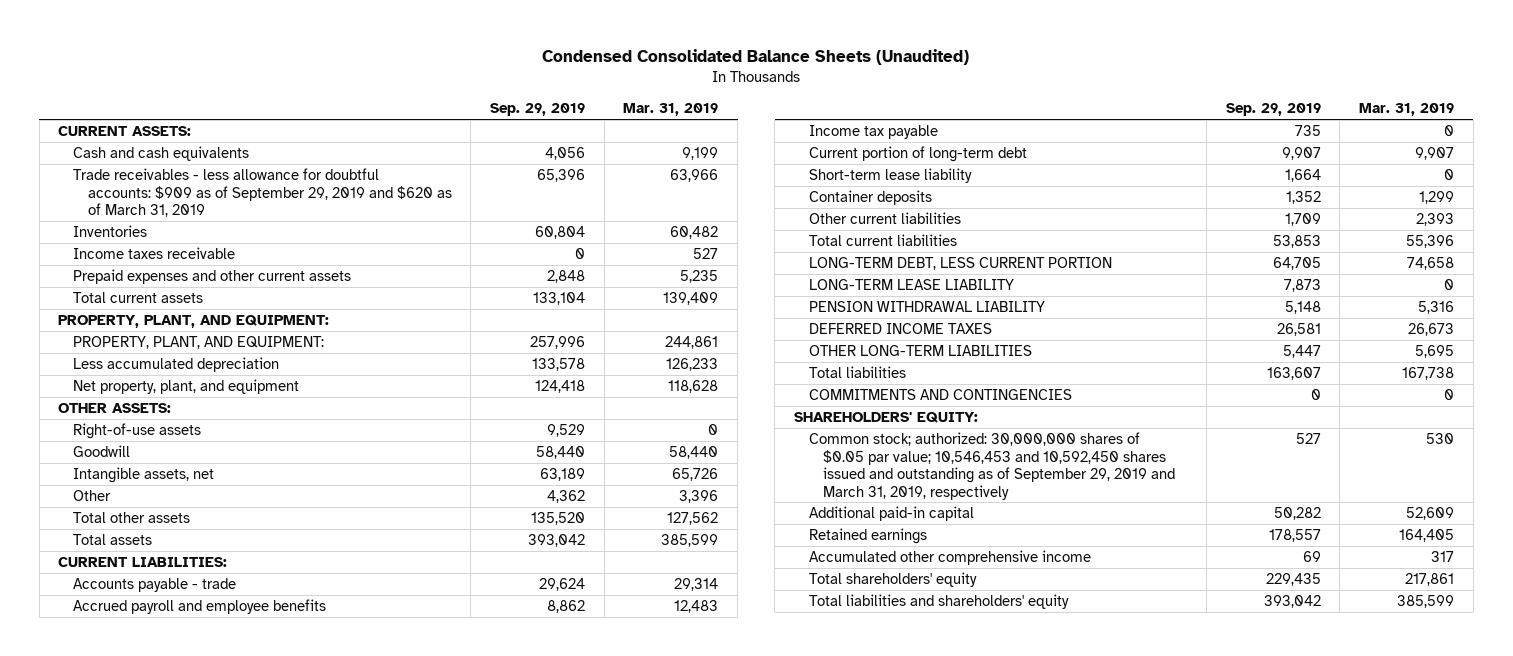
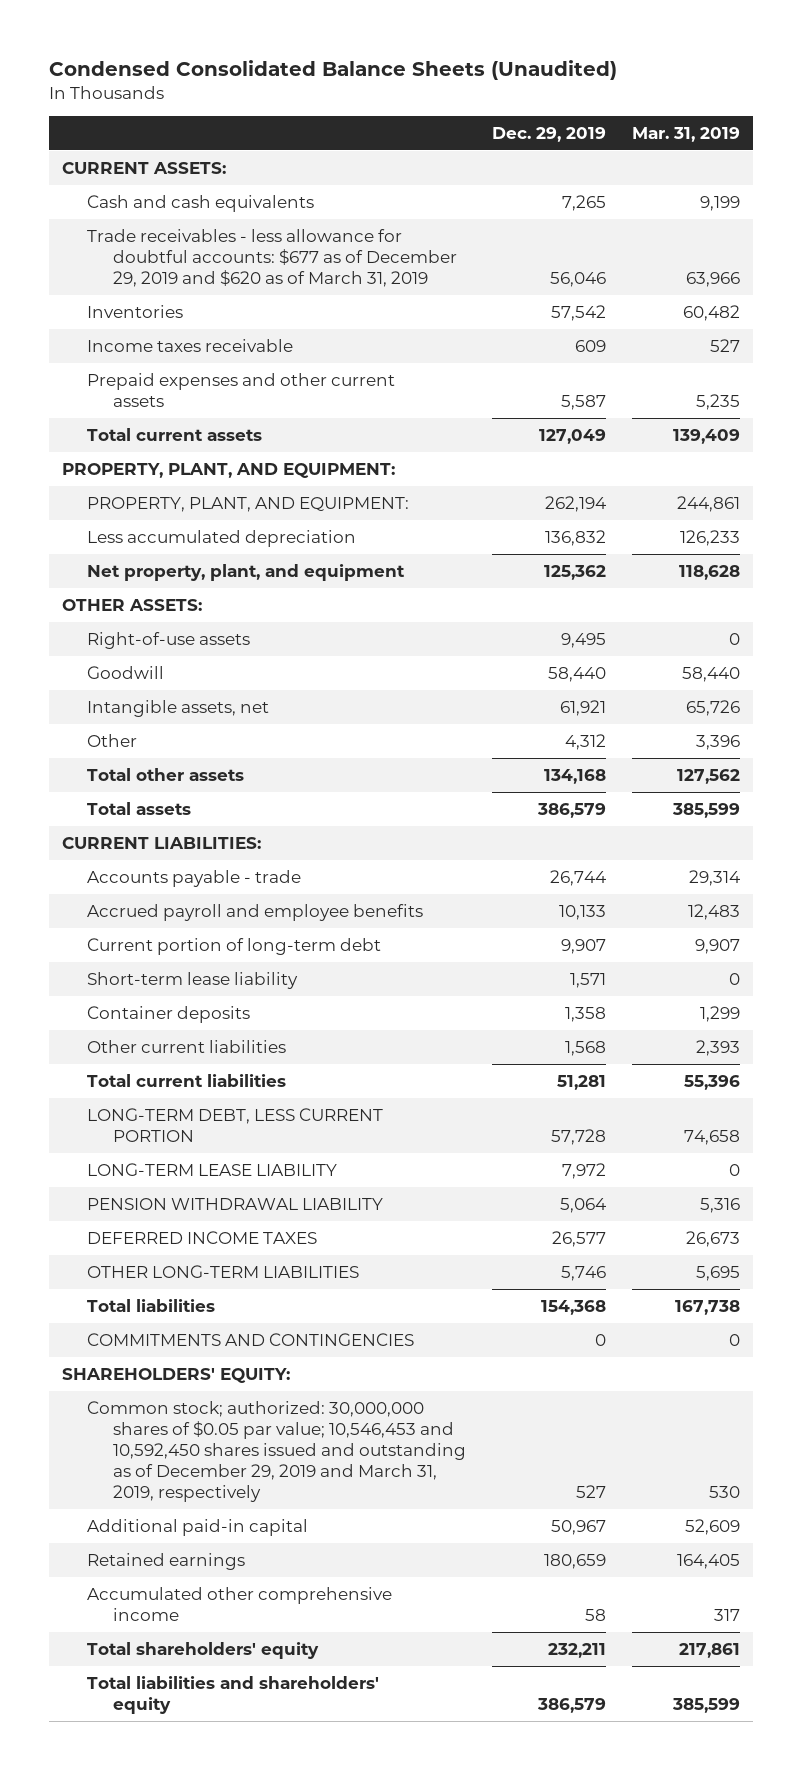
[490,103,586,117] Sep. 29, 2019 -> none
none -> [491,127,606,143] Dec. 29, 2019
[73,167,452,218] Trade receivables - less allowance for doubtful accounts: $909 as of September 29, 2019 and $620 as of March 31, 2019 -> [87,228,457,287] Trade receivables - less allowance for doubtful accounts: $677 as of December 29, 2019 and $620 as of March 31, 2019
[808,124,938,139] Income tax payable -> none
[808,431,1176,500] Common stock; authorized: 30,000,000 shares of $0.05 par value; 10,546,453 and 10,592,450 shares issued and outstanding as of September 29, 2019 and March 31, 2019, respectively -> [87,1400,466,1502] Common stock; authorized: 30,000,000 shares of $0.05 par value; 10,546,453 and 10,592,450 shares issued and outstanding as of December 29, 2019 and March 31, 2019, respectively

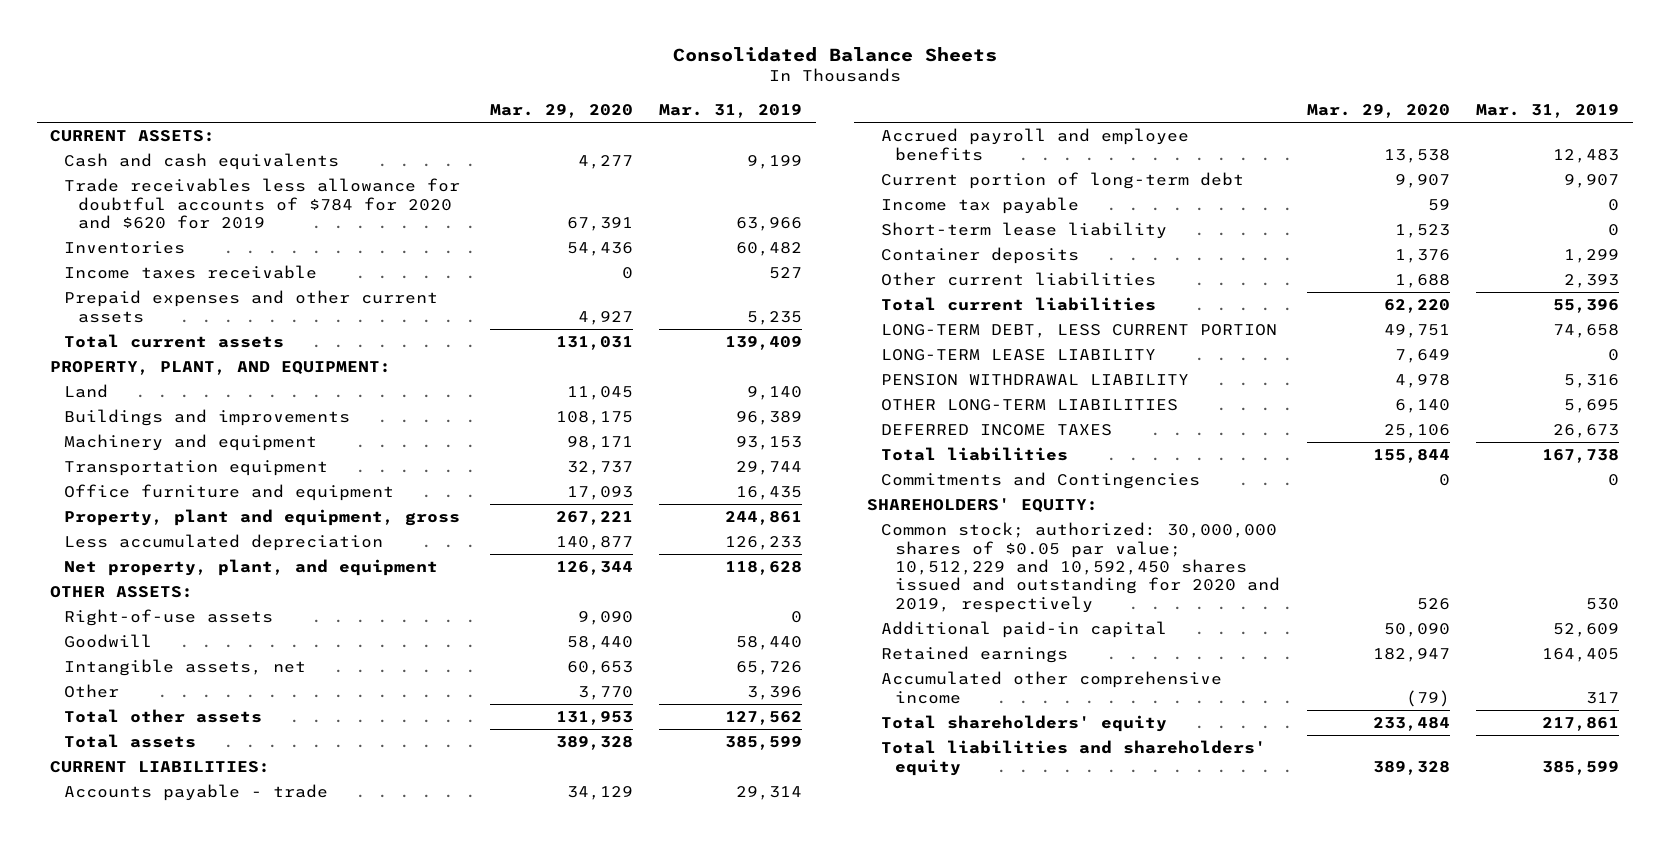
[48,59,617,80] Condensed Consolidated Balance Sheets (Unaudited) -> [672,46,997,62] Consolidated Balance Sheets
[491,127,606,143] Dec. 29, 2019 -> none
none -> [489,103,633,118] Mar. 29, 2020
[87,228,457,287] Trade receivables - less allowance for doubtful accounts: $677 as of December 29, 2019 and $620 as of March 31, 2019 -> [64,178,461,229] Trade receivables less allowance for doubtful accounts of $784 for 2020 and $620 for 2019
none -> [64,384,109,399] Land
none -> [64,409,351,427] Buildings and improvements
none -> [64,434,318,452] Machinery and equipment
none -> [64,460,329,477] Transportation equipment
none -> [64,484,395,502] Office furniture and equipment
[87,496,410,512] PROPERTY, PLANT, AND EQUIPMENT: -> [64,509,461,527] Property, plant and equipment, gross
none -> [881,197,1080,215] Income tax payable
[87,1230,318,1244] DEFERRED INCOME TAXES -> [881,424,1113,437] DEFERRED INCOME TAXES
[87,1332,415,1346] COMMITMENTS AND CONTINGENCIES -> [881,472,1201,490] Commitments and Contingencies
[87,1400,466,1502] Common stock; authorized: 30,000,000 shares of $0.05 par value; 10,546,453 and 10,592,450 shares issued and outstanding as of December 29, 2019 and March 31, 2019, respectively -> [881,522,1280,613] Common stock; authorized: 30,000,000 shares of $0.05 par value; 10,512,229 and 10,592,450 shares issued and outstanding for 2020 and 2019, respectively

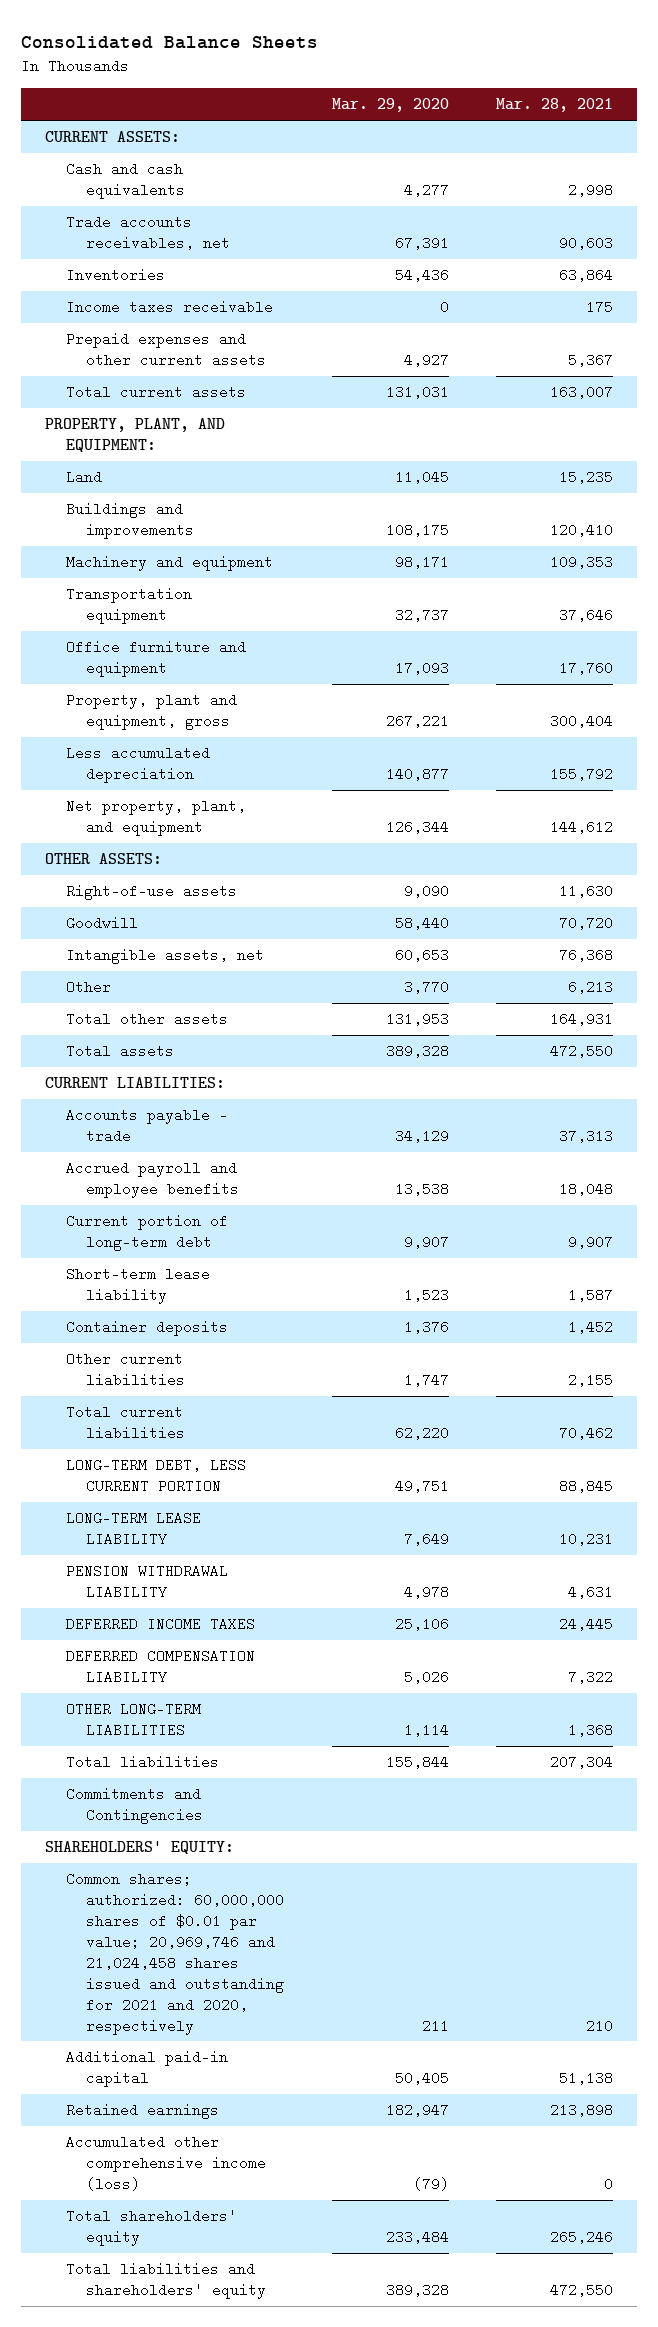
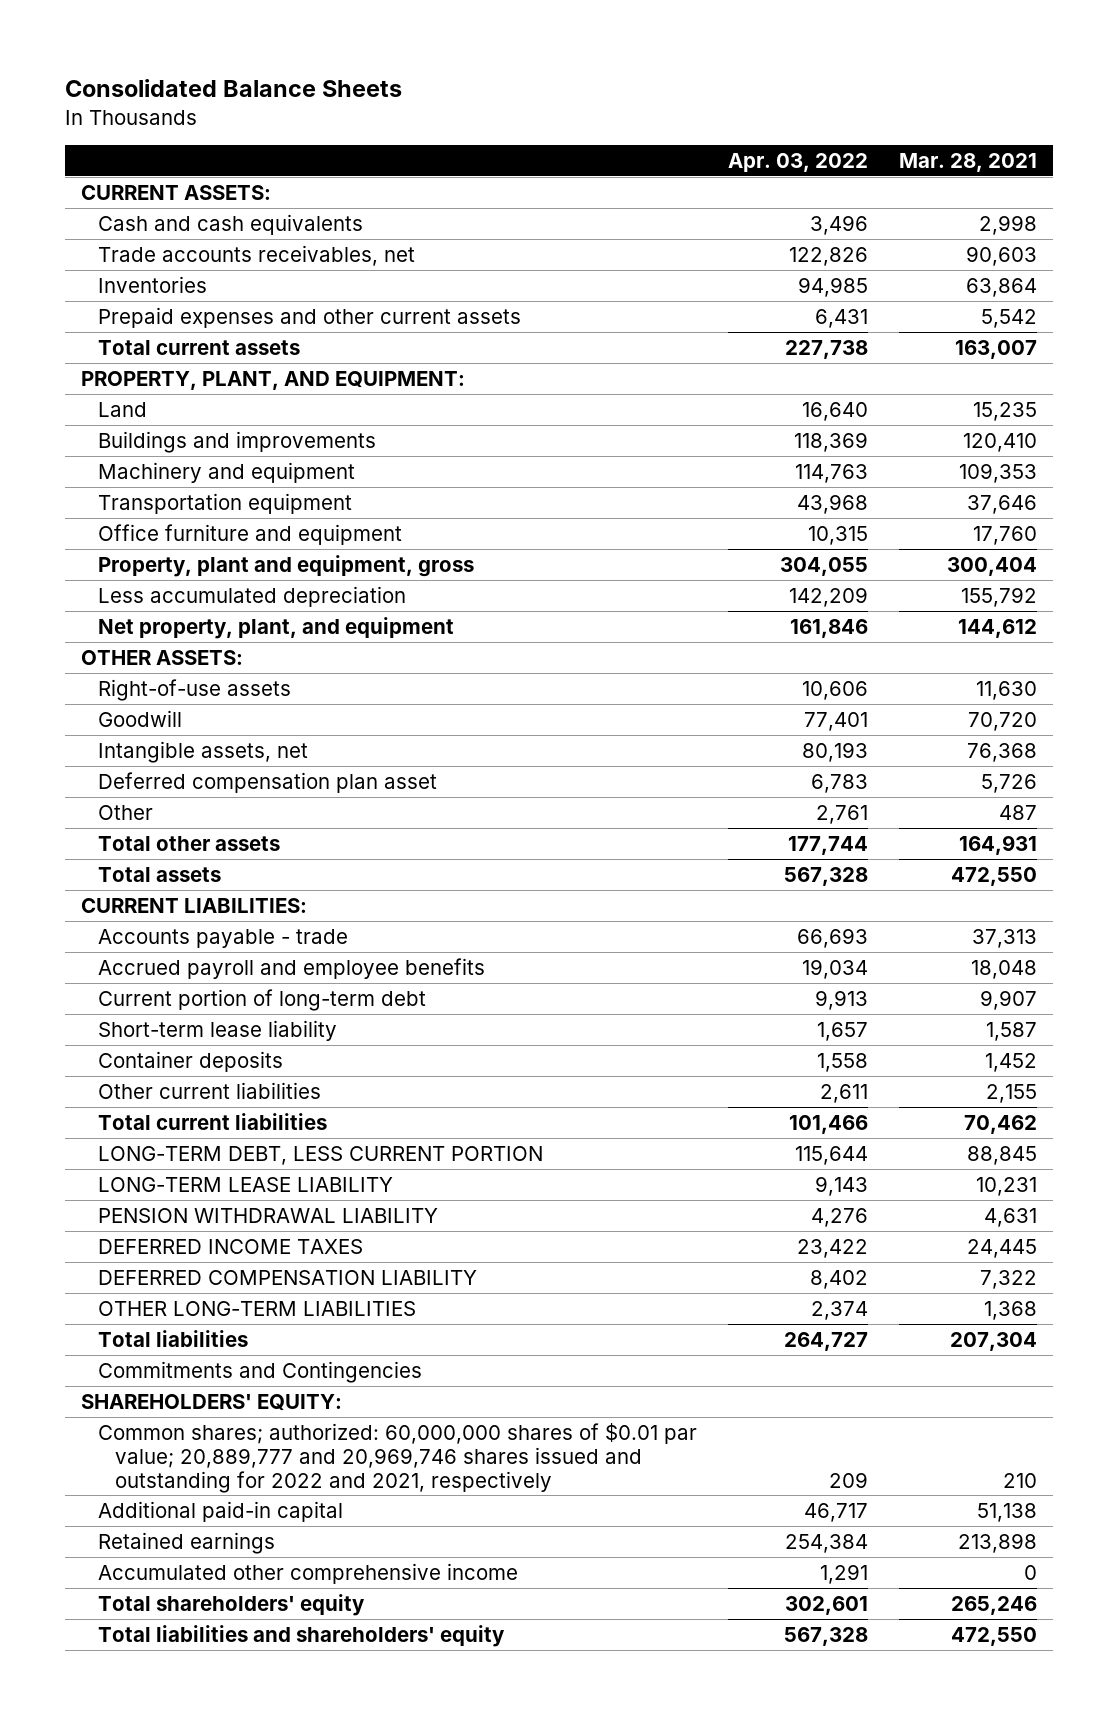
[331,98,449,113] Mar. 29, 2020 -> none
none -> [727,153,868,173] Apr. 03, 2022
[65,300,273,315] Income taxes receivable -> none
[568,353,614,368] 5,367 -> [981,308,1038,328] 5,542
none -> [97,771,437,793] Deferred compensation plan asset
[568,980,614,995] 6,213 -> [999,804,1038,820] 487
[65,1872,285,2035] Common shares; authorized: 60,000,000 shares of $0.01 par value; 20,969,746 and 21,024,458 shares issued and outstanding for 2021 and 2020, respectively -> [97,1422,697,1493] Common shares; authorized: 60,000,000 shares of $0.01 par value; 20,889,777 and 20,969,746 shares issued and outstanding for 2022 and 2021, respectively
[65,2135,267,2191] Accumulated other comprehensive income (loss) -> [97,1562,518,1584] Accumulated other comprehensive income

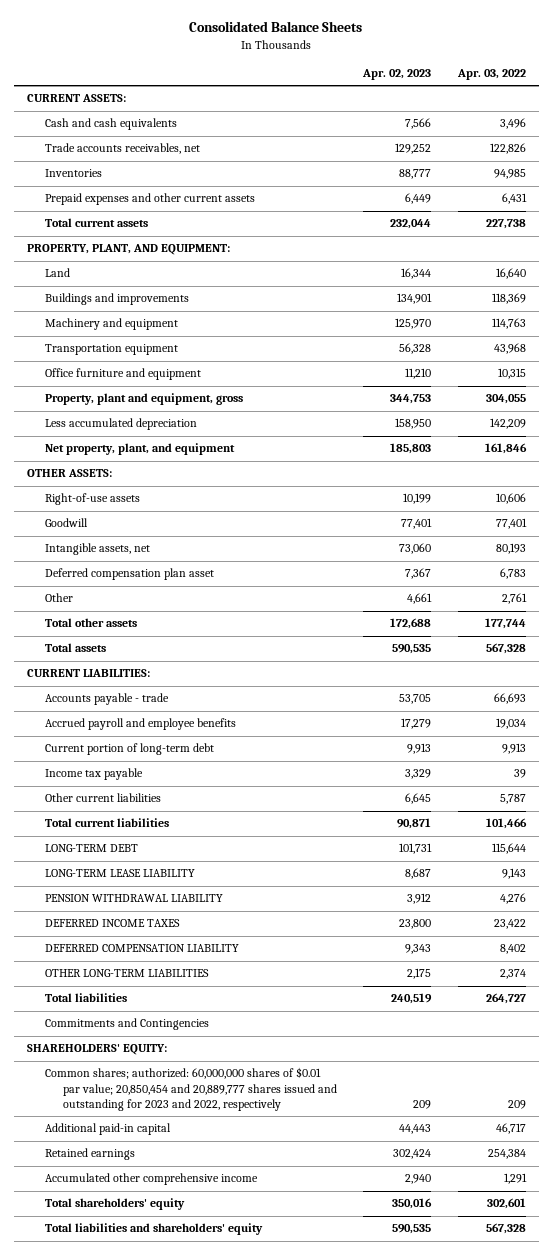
[899,153,1038,173] Mar. 28, 2021 -> none
none -> [362,68,432,80] Apr. 02, 2023
[97,1019,337,1041] Short-term lease liability -> none
[97,1050,283,1072] Container deposits -> none
none -> [44,768,143,781] Income tax payable
[819,1083,868,1103] 2,611 -> [499,794,526,805] 5,787
[97,1145,543,1165] LONG-TERM DEBT, LESS CURRENT PORTION -> [44,844,138,853] LONG-TERM DEBT
[97,1422,697,1493] Common shares; authorized: 60,000,000 shares of $0.01 par value; 20,889,777 and 20,969,746 shares issued and outstanding for 2022 and 2021, respectively -> [44,1067,337,1112] Common shares; authorized: 60,000,000 shares of $0.01 par value; 20,850,454 and 20,889,777 shares issued and outstanding for 2023 and 2022, respectively

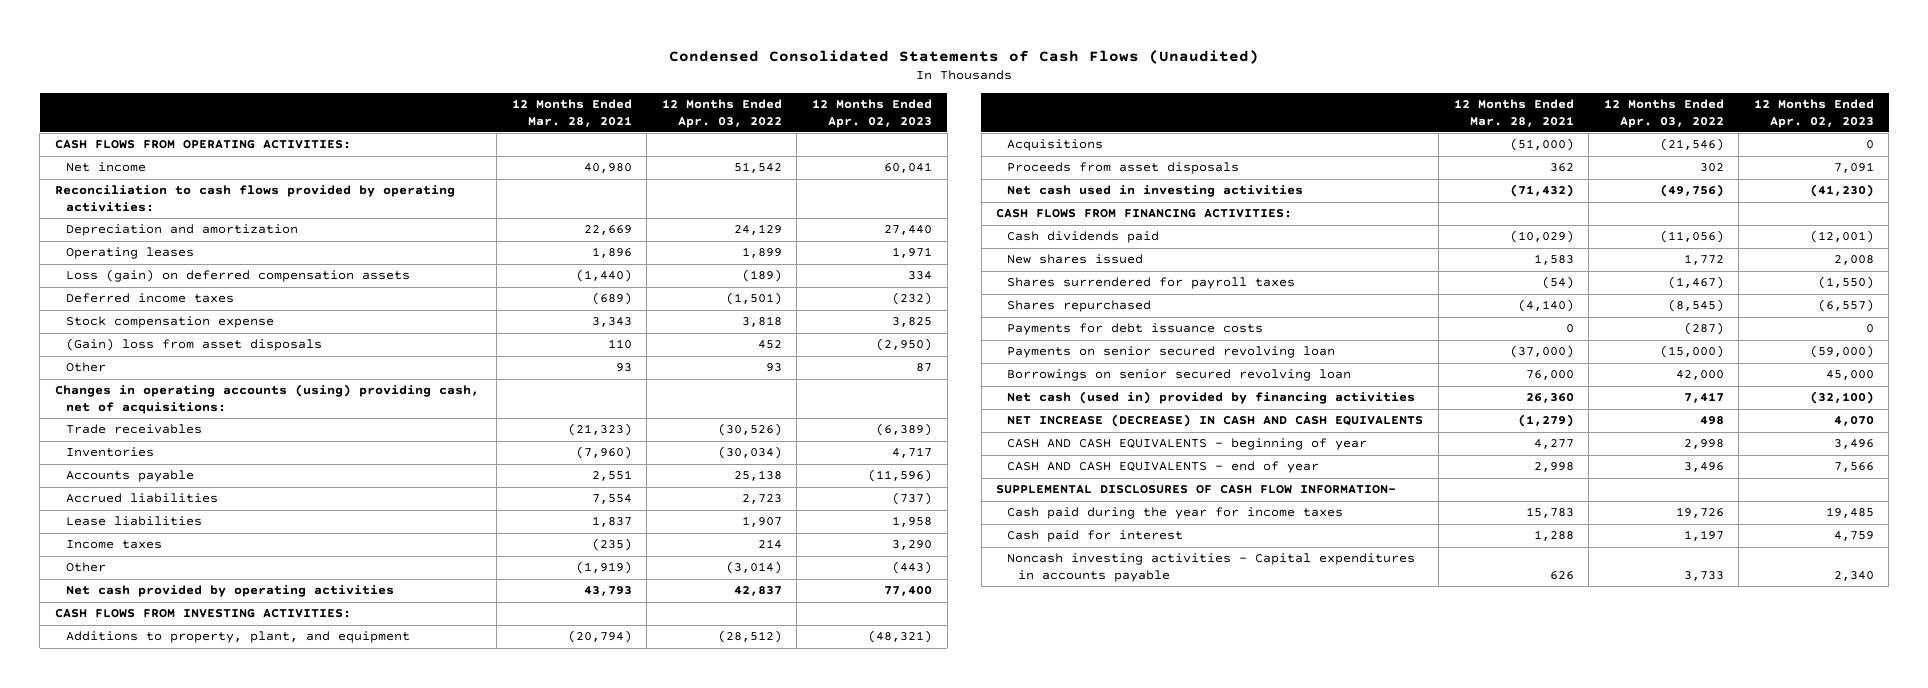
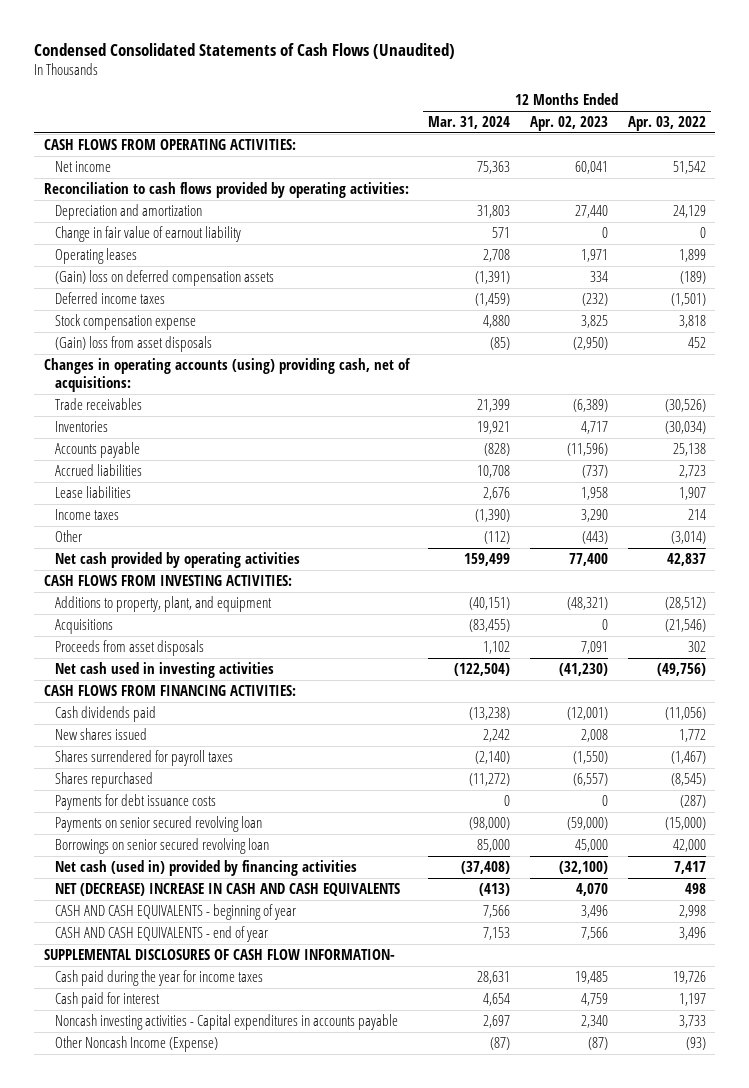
[511,99,632,127] 12 Months Ended Mar. 28, 2021 -> none
none -> [428,115,511,129] Mar. 31, 2024
none -> [54,225,241,242] Change in fair value of earnout liability
[65,269,410,283] Loss (gain) on deferred compensation assets -> [54,269,274,286] (Gain) loss on deferred compensation assets
[65,362,106,373] Other -> none
[1007,414,1424,428] NET INCREASE (DECREASE) IN CASH AND CASH EQUIVALENTS -> [54,882,400,896] NET (DECREASE) INCREASE IN CASH AND CASH EQUIVALENTS
none -> [54,1035,218,1052] Other Noncash Income (Expense)

